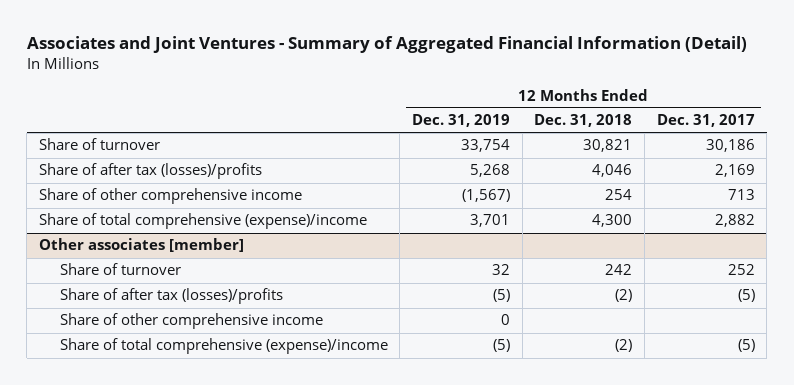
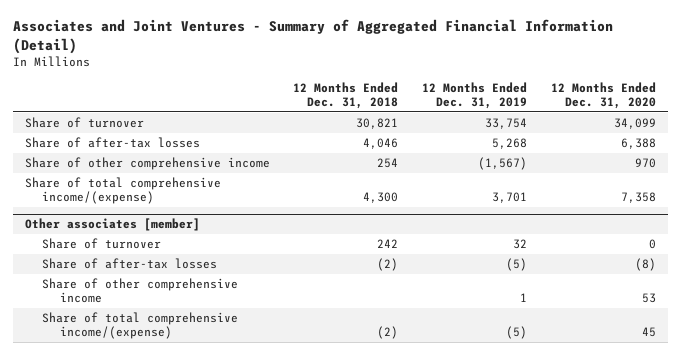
[656,114,755,128] Dec. 31, 2017 -> none
none -> [551,82,657,110] 12 Months Ended Dec. 31, 2020
[38,163,262,180] Share of after tax (losses)/profits -> [24,136,200,148] Share of after-tax losses
[38,213,367,230] Share of total comprehensive (expense)/income -> [24,176,221,205] Share of total comprehensive income/(expense)
[59,288,283,305] Share of after tax (losses)/profits -> [42,257,218,269] Share of after-tax losses
[501,314,511,326] 0 -> [520,293,528,303] 1
[59,338,388,355] Share of total comprehensive (expense)/income -> [42,311,239,340] Share of total comprehensive income/(expense)

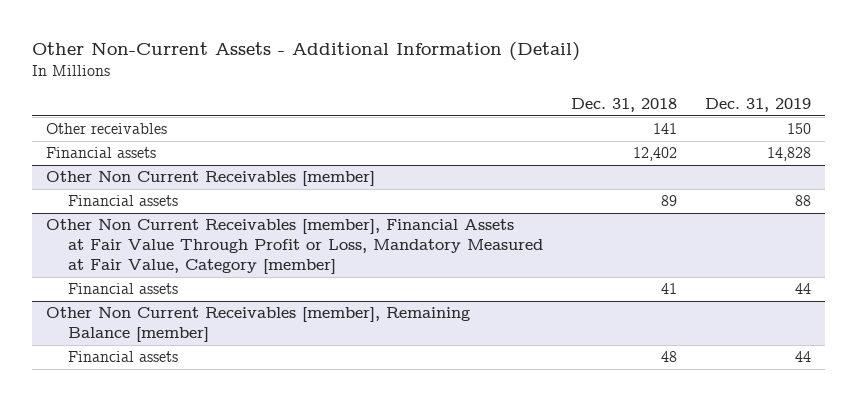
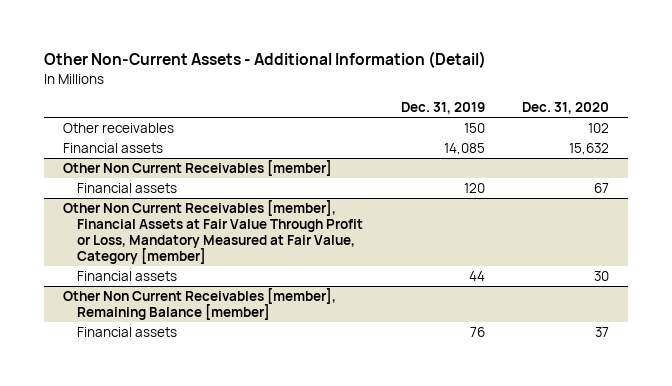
[571,97,678,112] Dec. 31, 2018 -> none
none -> [522,102,610,115] Dec. 31, 2020
[767,147,812,162] 14,828 -> [443,142,485,155] 14,085
[795,195,812,207] 88 -> [463,182,485,193] 120
[795,351,812,363] 44 -> [469,326,485,337] 76

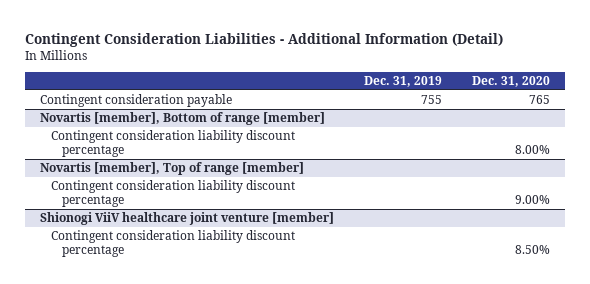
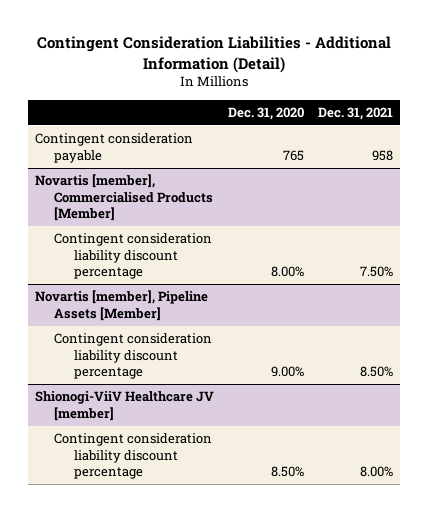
[364,75,443,87] Dec. 31, 2019 -> none
none -> [317,106,393,120] Dec. 31, 2021
[40,112,326,126] Novartis [member], Bottom of range [member] -> none
none -> [34,174,214,222] Novartis [member], Commercialised Products [Member]
[40,162,305,176] Novartis [member], Top of range [member] -> none
none -> [34,290,208,321] Novartis [member], Pipeline Assets [Member]
[40,212,335,226] Shionogi ViiV healthcare joint venture [member] -> [34,391,214,421] Shionogi-ViiV Healthcare JV [member]

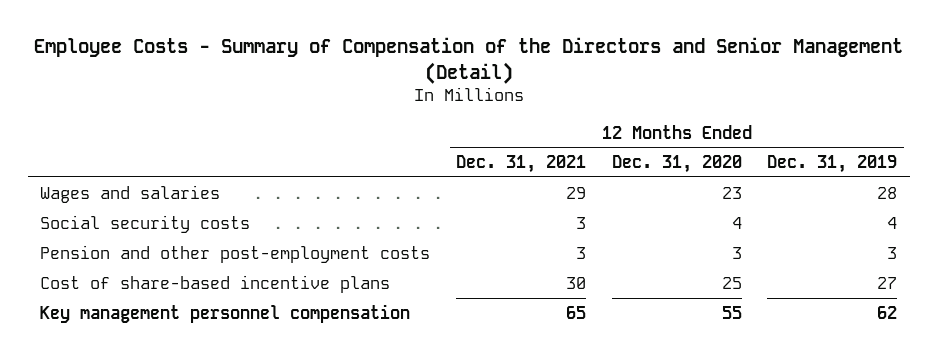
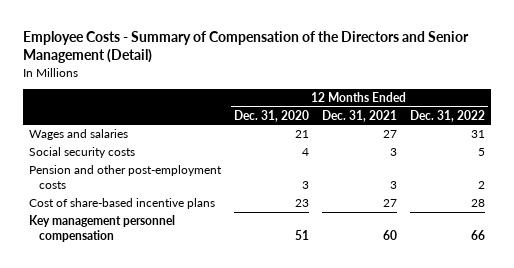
[767,155,898,174] Dec. 31, 2019 -> none
none -> [409,109,485,122] Dec. 31, 2022
[566,186,587,199] 29 -> [382,130,397,139] 27
[721,186,742,199] 23 -> [295,130,310,139] 21
[566,276,587,289] 30 -> [382,199,397,208] 27
[721,276,742,289] 25 -> [295,199,310,208] 23
[566,305,587,319] 65 -> [382,230,397,241] 60
[721,305,742,319] 55 -> [295,230,310,241] 51

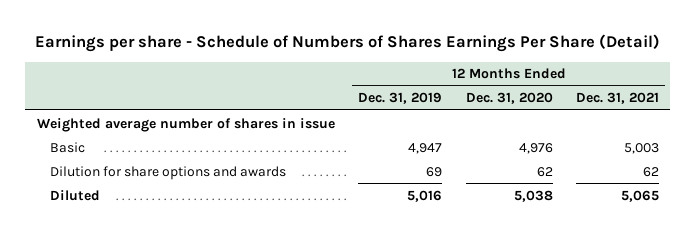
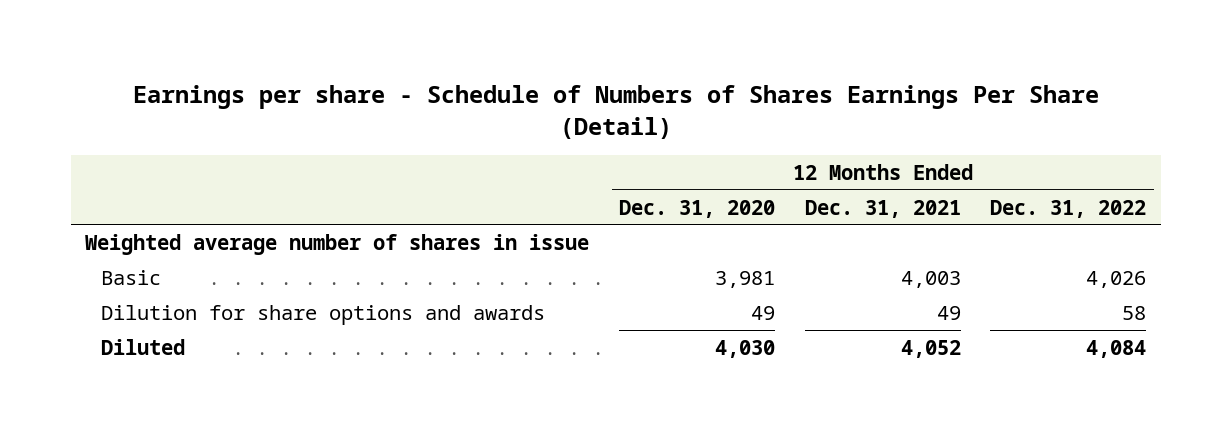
[358,92,443,105] Dec. 31, 2019 -> none
none -> [990,199,1147,218] Dec. 31, 2022
[518,142,553,154] 4,976 -> [715,270,776,288] 3,981
[623,142,659,154] 5,003 -> [900,270,961,288] 4,003
[536,166,553,177] 62 -> [751,305,776,320] 49
[642,166,659,177] 62 -> [936,305,961,320] 49
[513,189,553,202] 5,038 -> [715,339,776,358] 4,030
[620,189,659,202] 5,065 -> [900,339,961,358] 4,052

